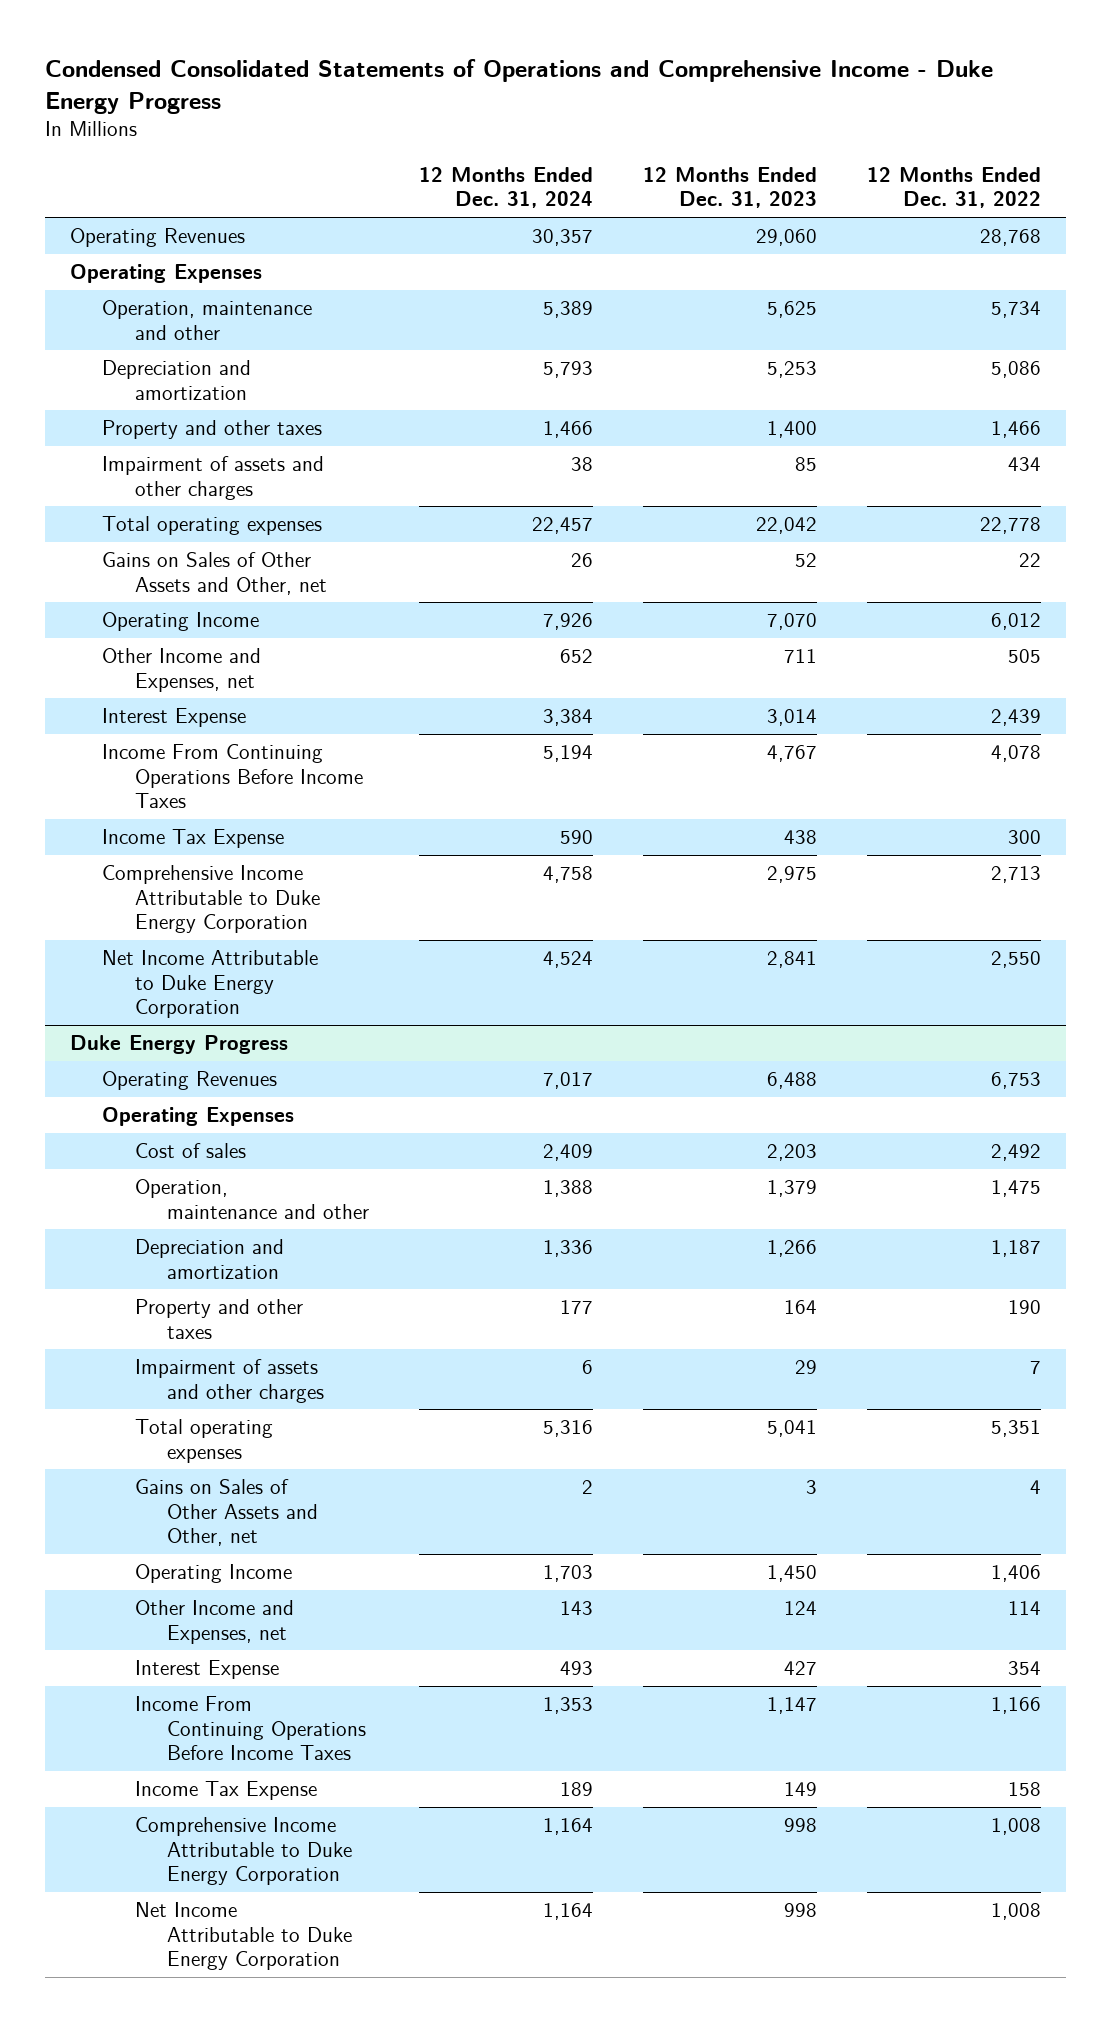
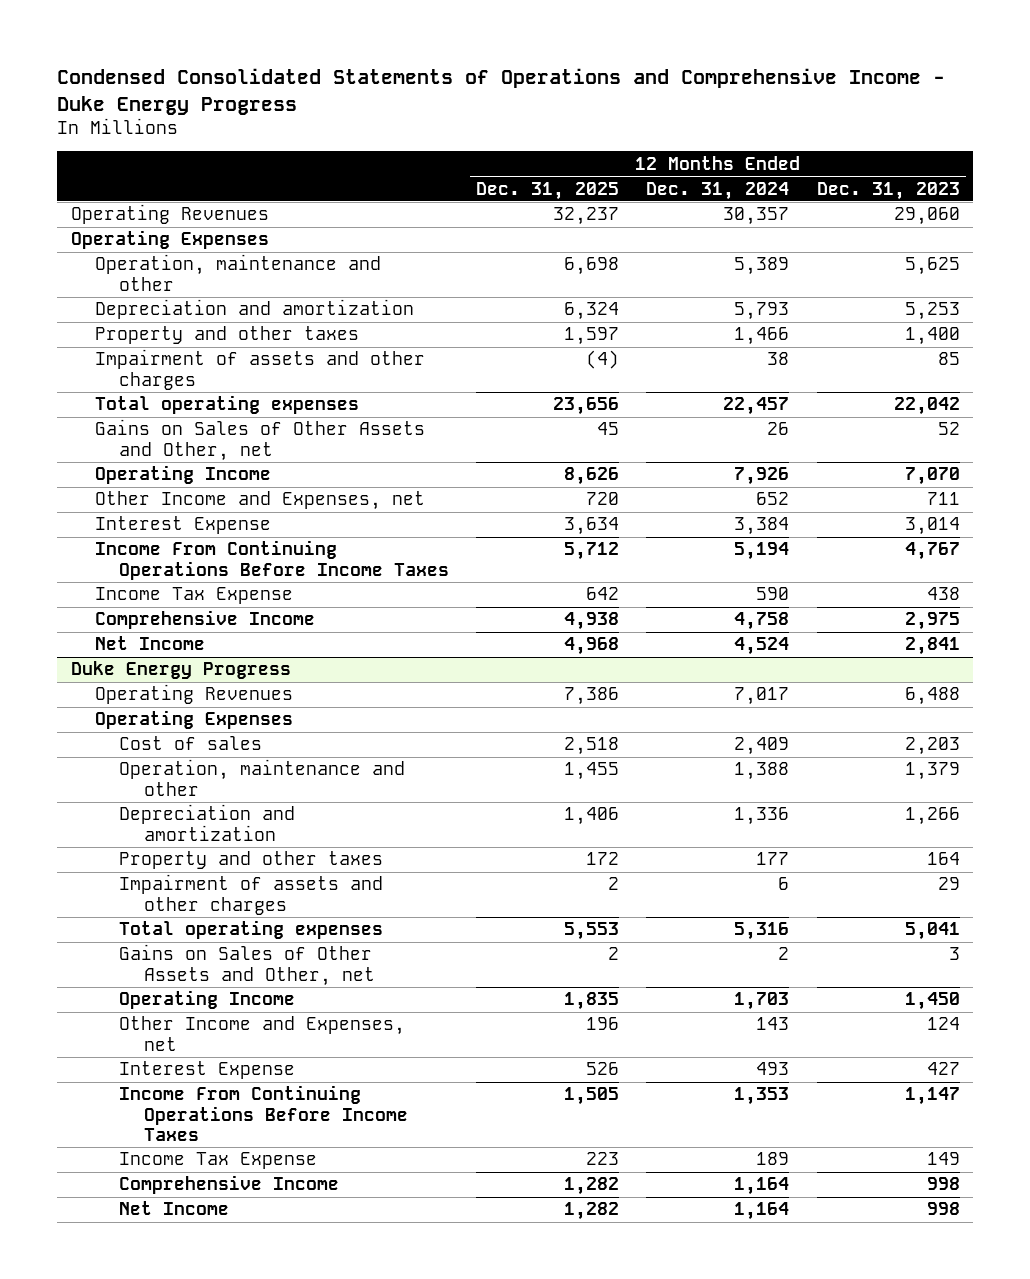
[866,166,1041,209] 12 Months Ended Dec. 31, 2022 -> none
none -> [476,181,620,200] Dec. 31, 2025
[102,865,320,934] Comprehensive Income Attributable to Duke Energy Corporation -> [94,610,315,630] Comprehensive Income
[102,950,319,1019] Net Income Attributable to Duke Energy Corporation -> [94,636,205,651] Net Income
[134,1817,352,1886] Comprehensive Income Attributable to Duke Energy Corporation -> [119,1175,340,1195] Comprehensive Income
[134,1902,352,1971] Net Income Attributable to Duke Energy Corporation -> [119,1201,230,1216] Net Income

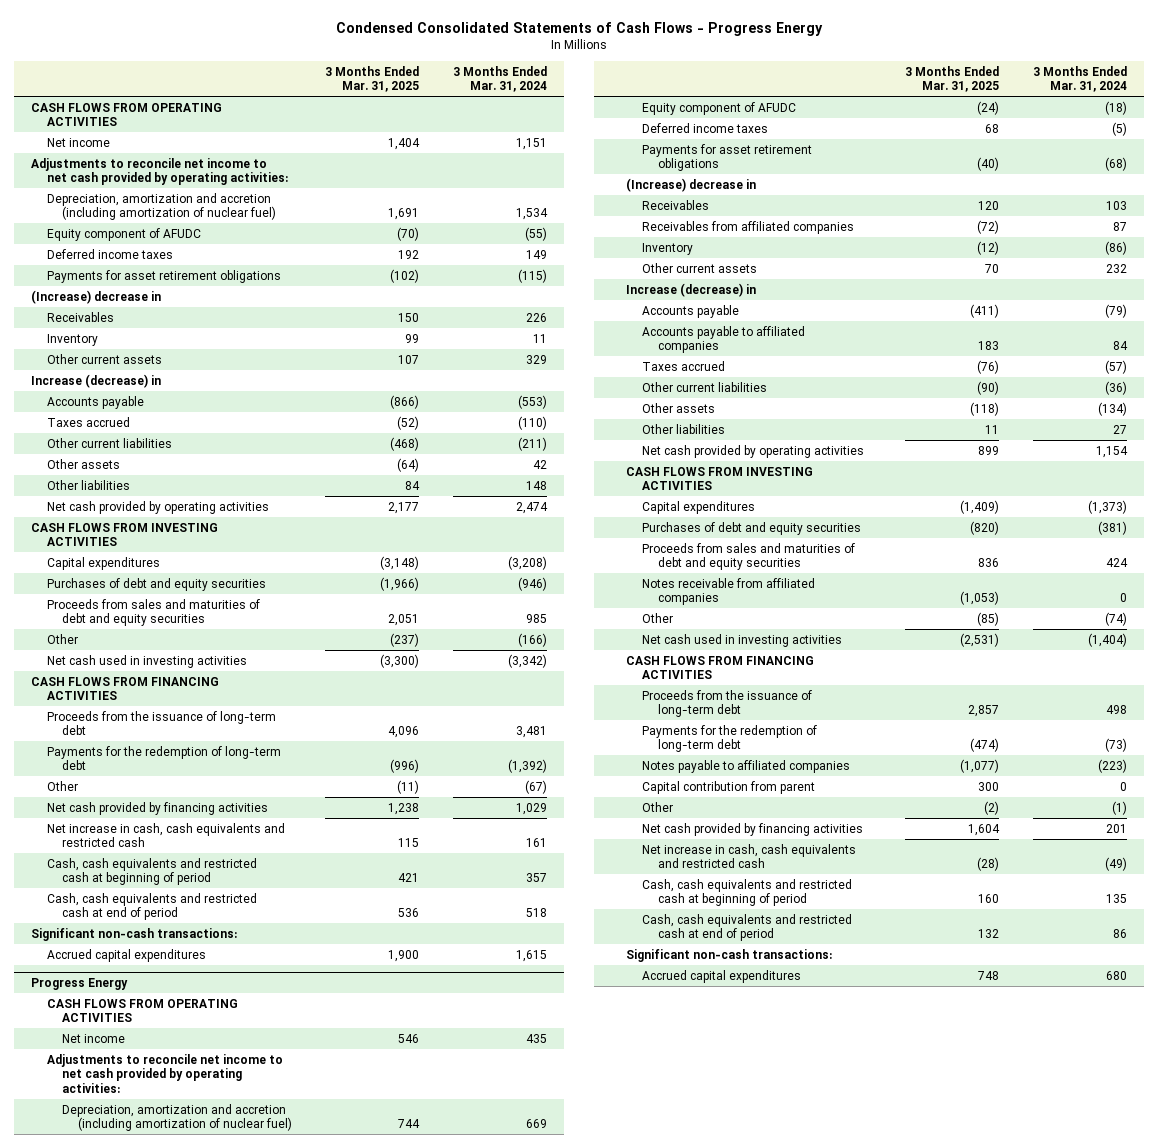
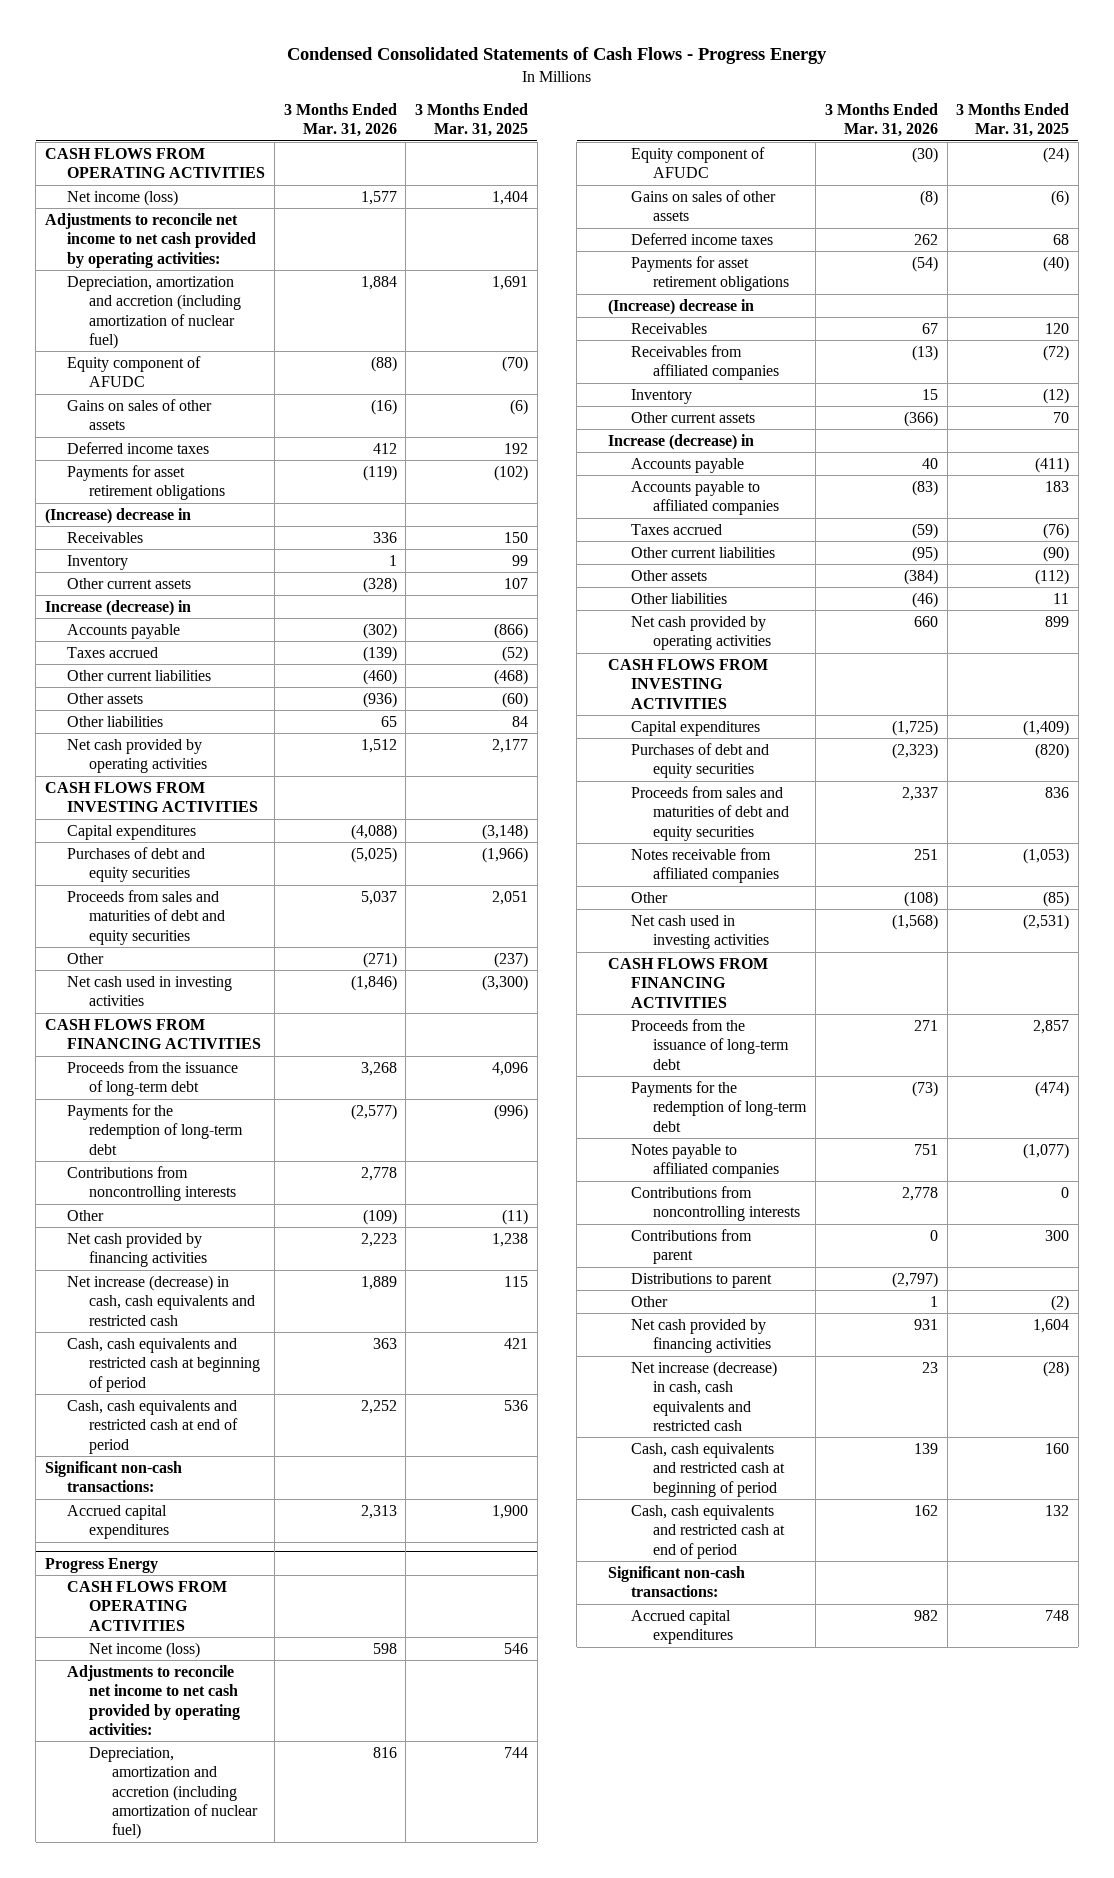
[453,65,548,93] 3 Months Ended Mar. 31, 2024 -> none
none -> [283,102,397,138] 3 Months Ended Mar. 31, 2026
[46,137,110,147] Net income -> [67,189,179,206] Net income (loss)
none -> [67,398,213,431] Gains on sales of other assets
[397,457,420,472] (64) -> [501,691,528,708] (60)
none -> [67,1165,237,1202] Contributions from noncontrolling interests
[46,822,285,848] Net increase in cash, cash equivalents and restricted cash -> [67,1274,256,1326] Net increase (decrease) in cash, cash equivalents and restricted cash
[62,1033,126,1043] Net income -> [89,1641,201,1658] Net income (loss)
none -> [630,189,776,222] Gains on sales of other assets
[970,401,1000,416] (118) -> [1035,568,1070,585] (112)
none -> [630,1185,801,1222] Contributions from noncontrolling interests
[642,780,816,794] Capital contribution from parent -> [630,1228,752,1265] Contributions from parent
none -> [630,1272,772,1288] Distributions to parent
[642,843,857,869] Net increase in cash, cash equivalents and restricted cash -> [630,1360,777,1431] Net increase (decrease) in cash, cash equivalents and restricted cash

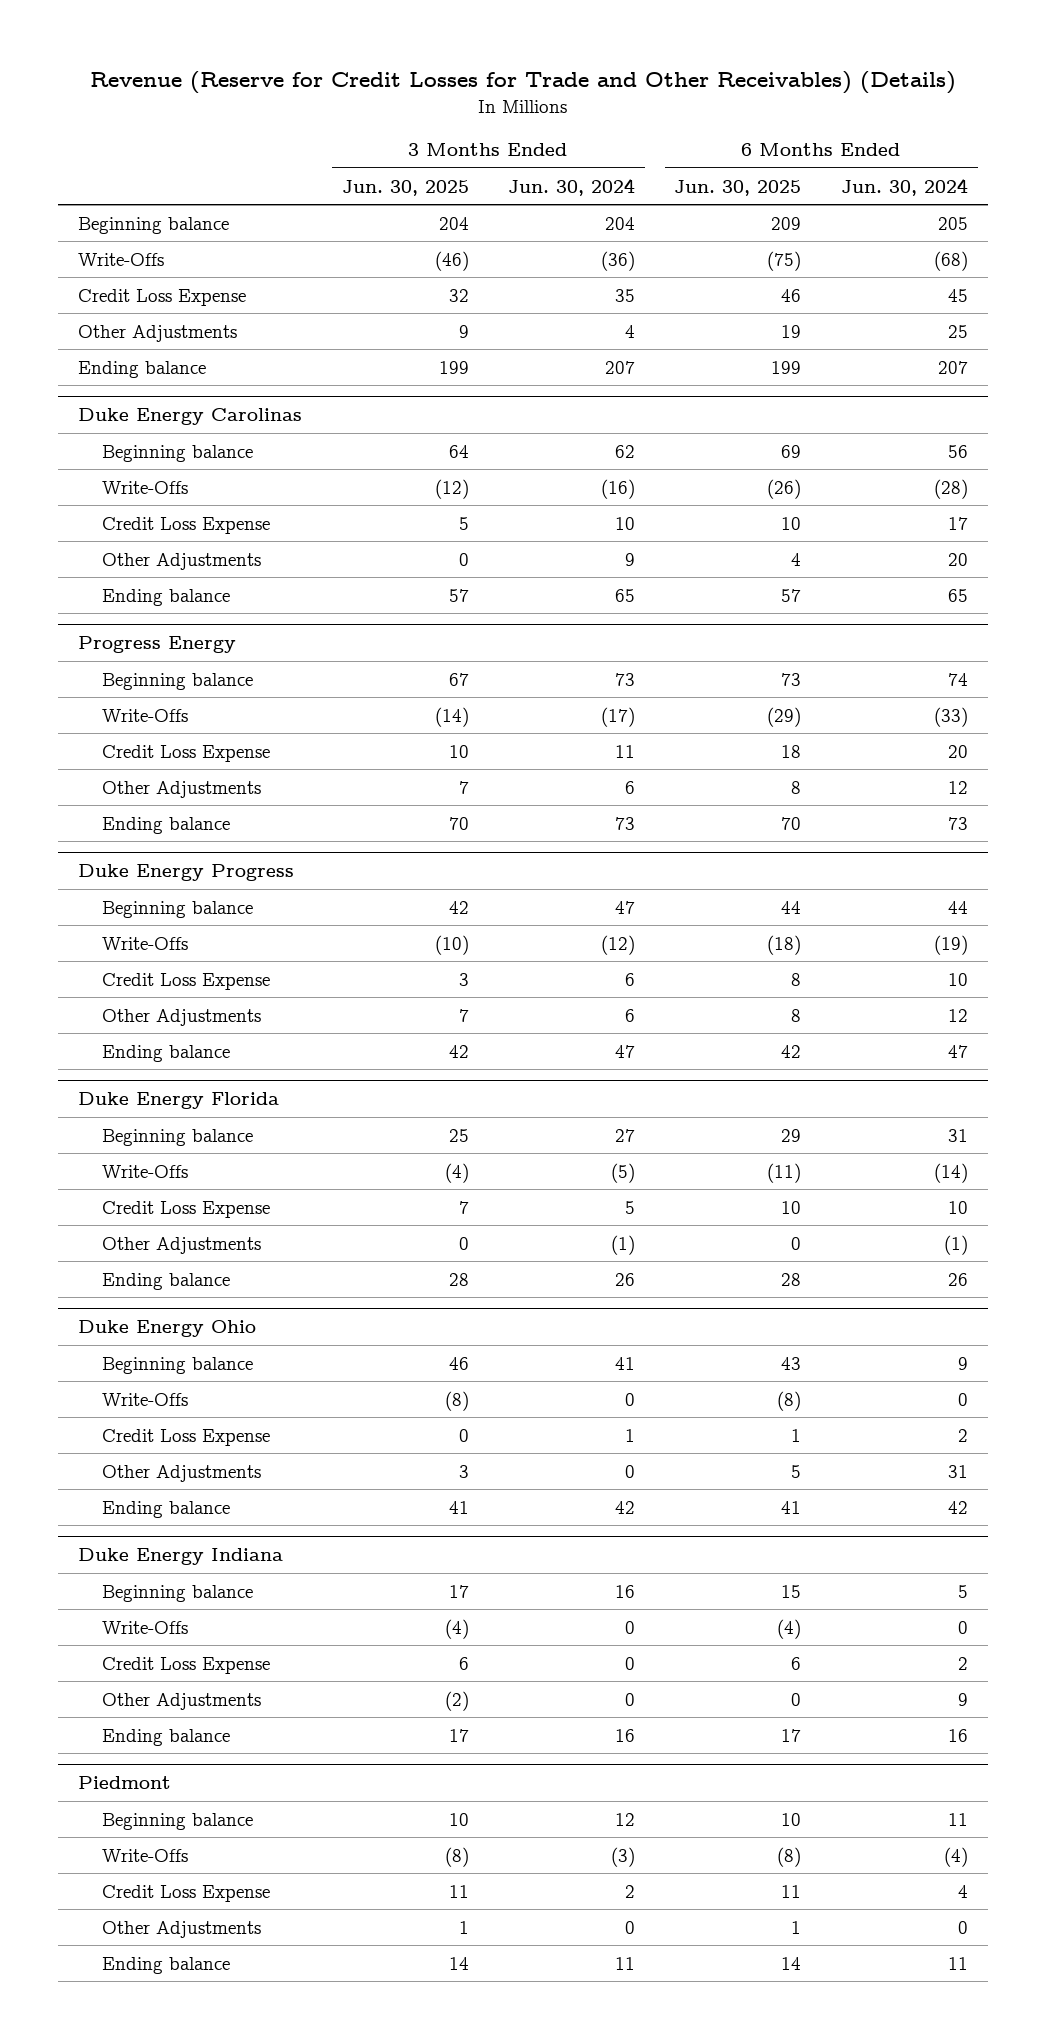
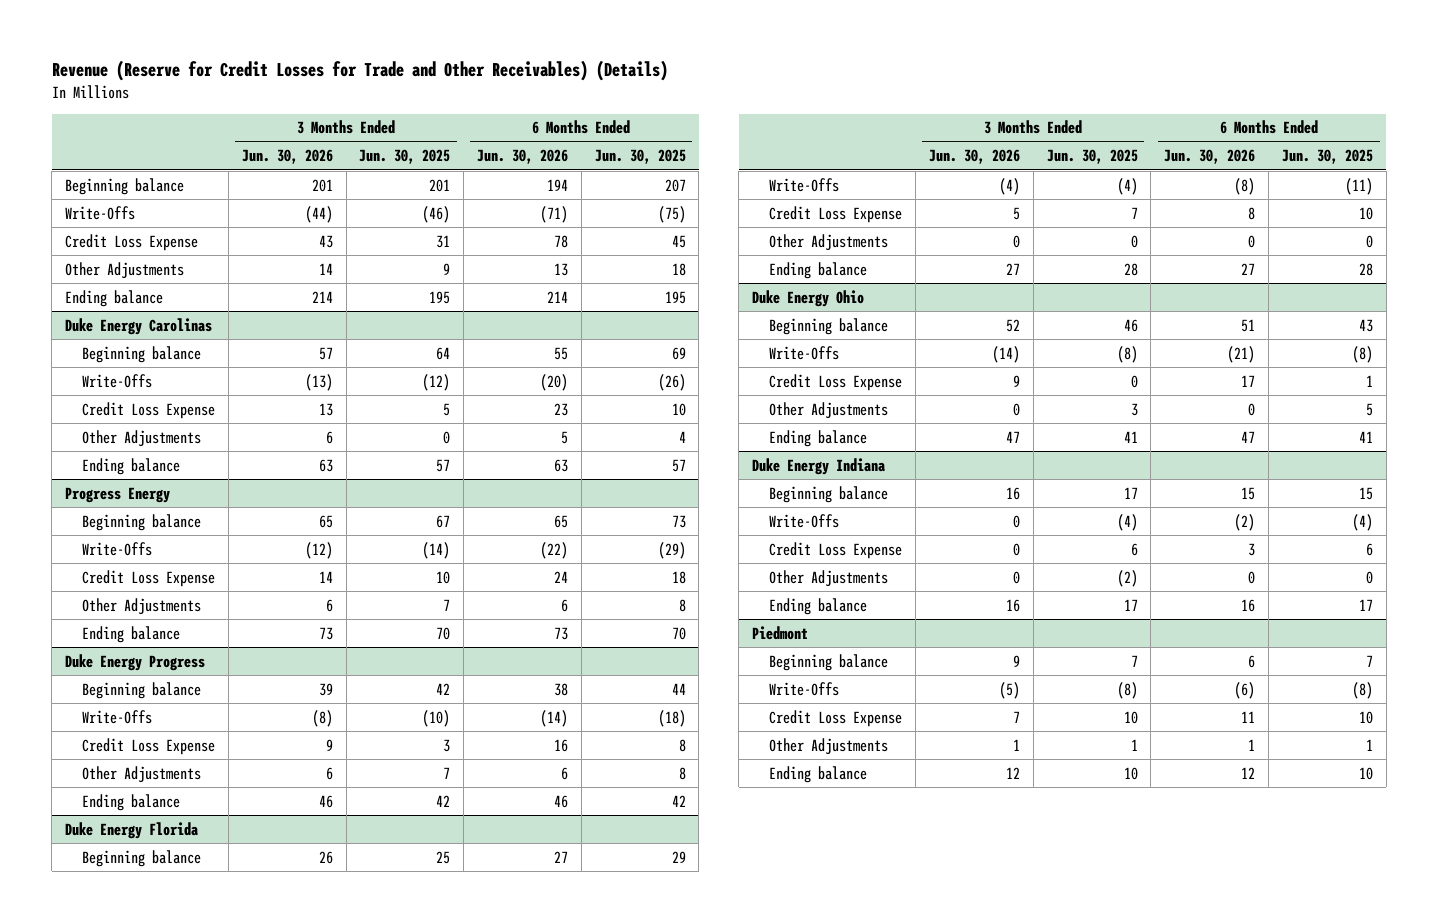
[507,177,635,196] Jun. 30, 2024 -> none
[840,177,968,196] Jun. 30, 2024 -> none
none -> [241,149,333,165] Jun. 30, 2026
none -> [476,149,568,165] Jun. 30, 2026
[438,216,469,230] 204 -> [429,178,451,192] 201
[771,216,802,230] 209 -> [664,178,686,192] 207
[448,288,469,302] 32 -> [436,234,451,248] 31
[781,288,802,302] 46 -> [671,234,686,248] 45
[781,324,802,338] 19 -> [671,262,686,276] 18
[438,360,469,374] 199 -> [429,290,451,304] 195
[771,360,802,374] 199 -> [664,290,686,304] 195
[448,1812,469,1826] 10 -> [1130,654,1138,667] 7
[781,1812,802,1826] 10 -> [1365,654,1373,667] 7
[448,1884,469,1898] 11 -> [1123,710,1138,724] 10
[781,1884,802,1898] 11 -> [1358,710,1373,724] 10
[448,1956,469,1970] 14 -> [1123,766,1138,780] 10
[781,1956,802,1970] 14 -> [1358,766,1373,780] 10

